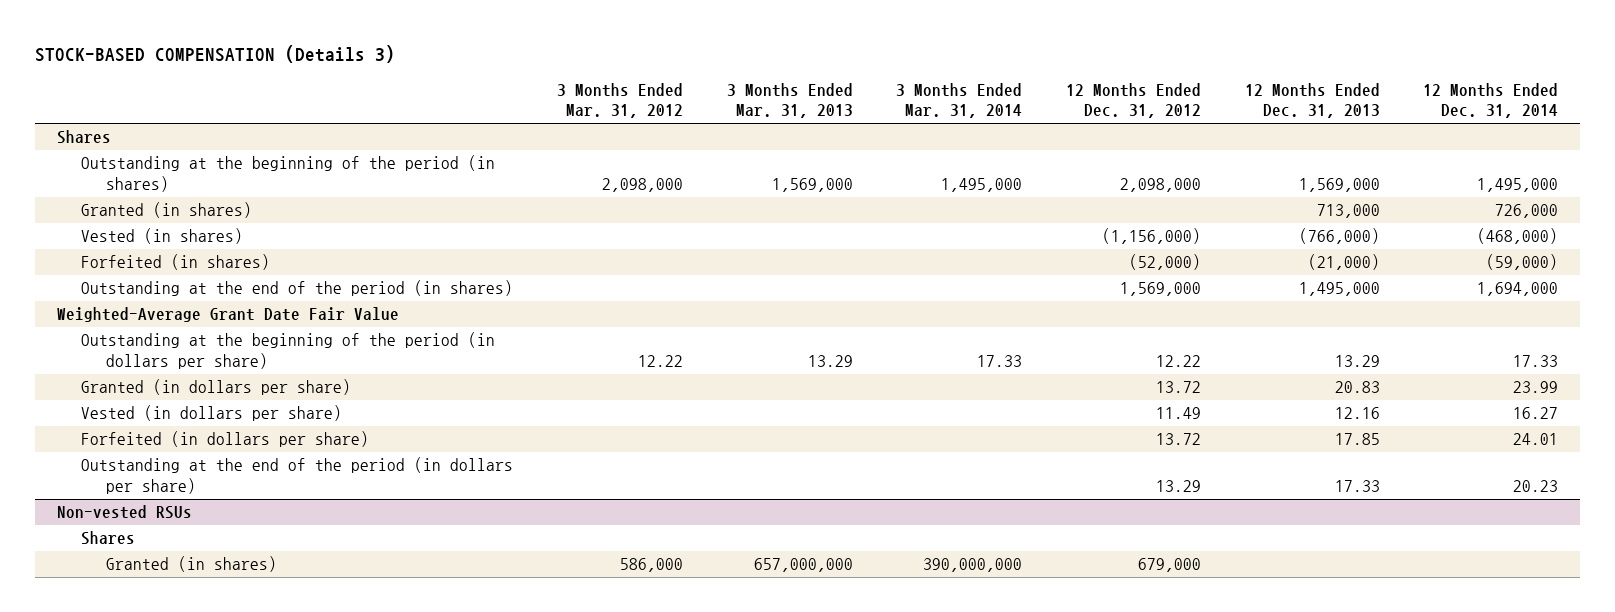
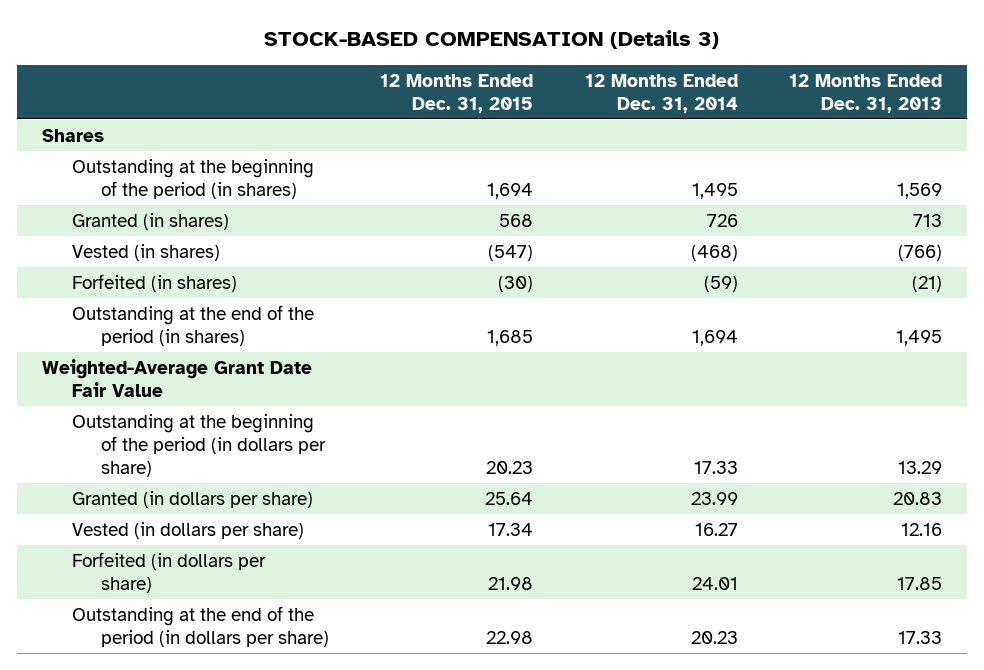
[557,82,684,119] 3 Months Ended Mar. 31, 2012 -> none
[726,82,853,119] 3 Months Ended Mar. 31, 2013 -> none
[896,82,1023,119] 3 Months Ended Mar. 31, 2014 -> none
[1066,82,1202,119] 12 Months Ended Dec. 31, 2012 -> none
none -> [380,73,534,113] 12 Months Ended Dec. 31, 2015
[1298,177,1380,192] 1,569,000 -> [896,183,942,200] 1,569
[1477,177,1559,192] 1,495,000 -> [691,183,738,200] 1,495
[1316,204,1380,219] 713,000 -> [912,213,942,227] 713
[1495,204,1559,219] 726,000 -> [706,213,738,227] 726
[1298,228,1380,245] (766,000) -> [897,244,942,261] (766)
[1477,228,1559,245] (468,000) -> [690,244,738,261] (468)
[1307,254,1380,271] (21,000) -> [911,275,942,292] (21)
[1486,254,1559,271] (59,000) -> [703,275,738,292] (59)
[1298,282,1380,297] 1,495,000 -> [895,330,942,347] 1,495
[1477,282,1559,297] 1,694,000 -> [691,330,738,347] 1,694
[56,505,192,520] Non-vested RSUs -> none
[81,531,136,546] Shares -> none
[106,556,278,573] Granted (in shares) -> none

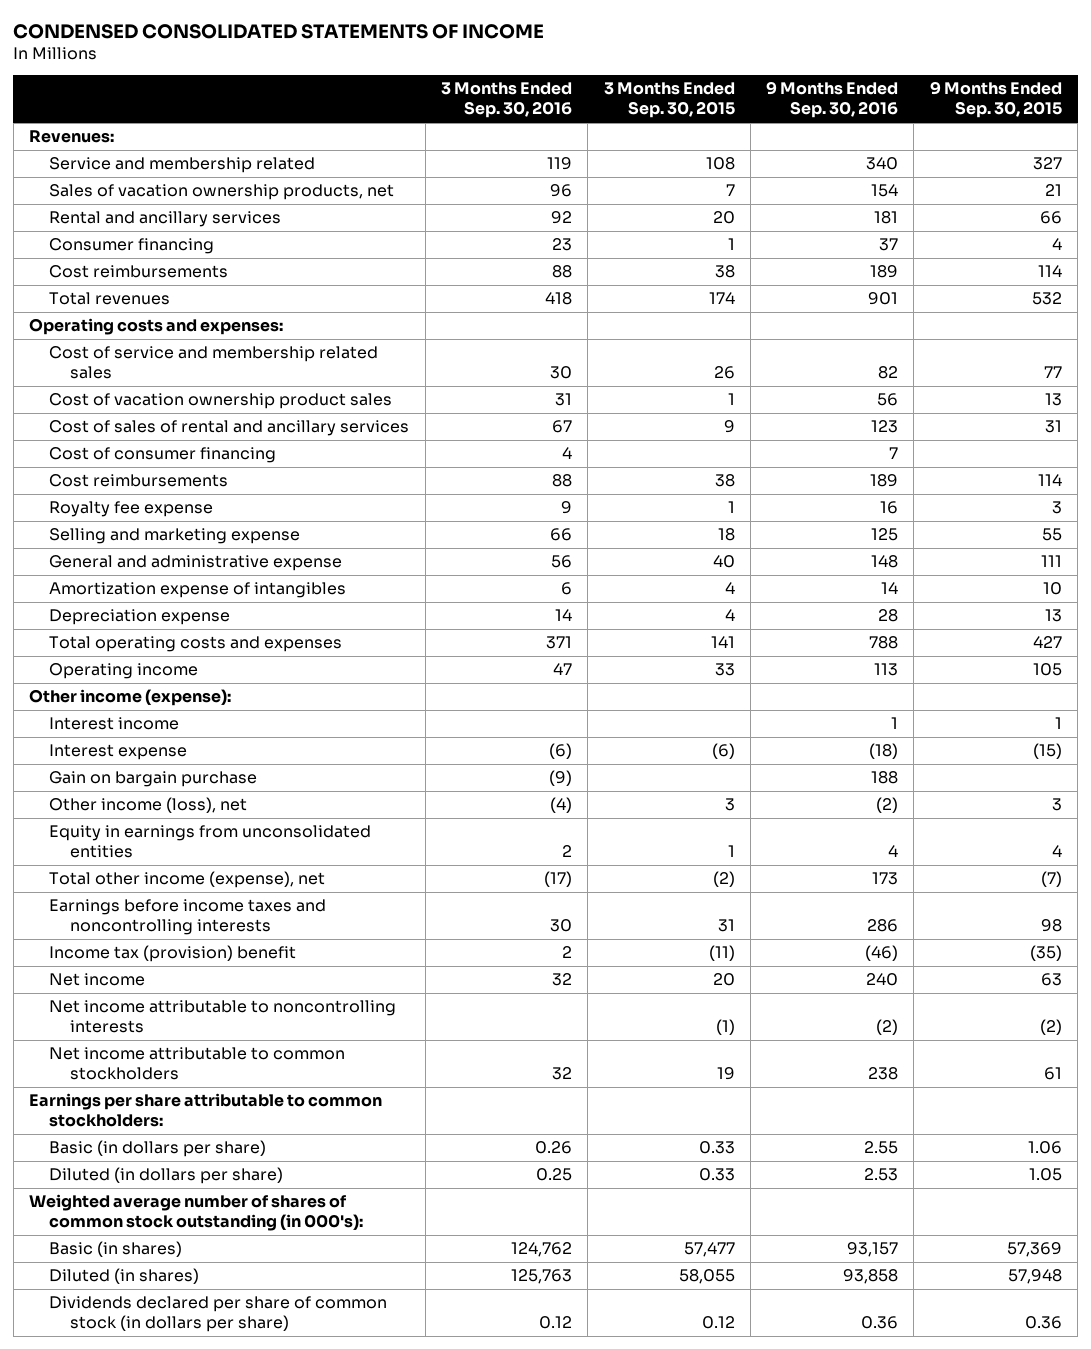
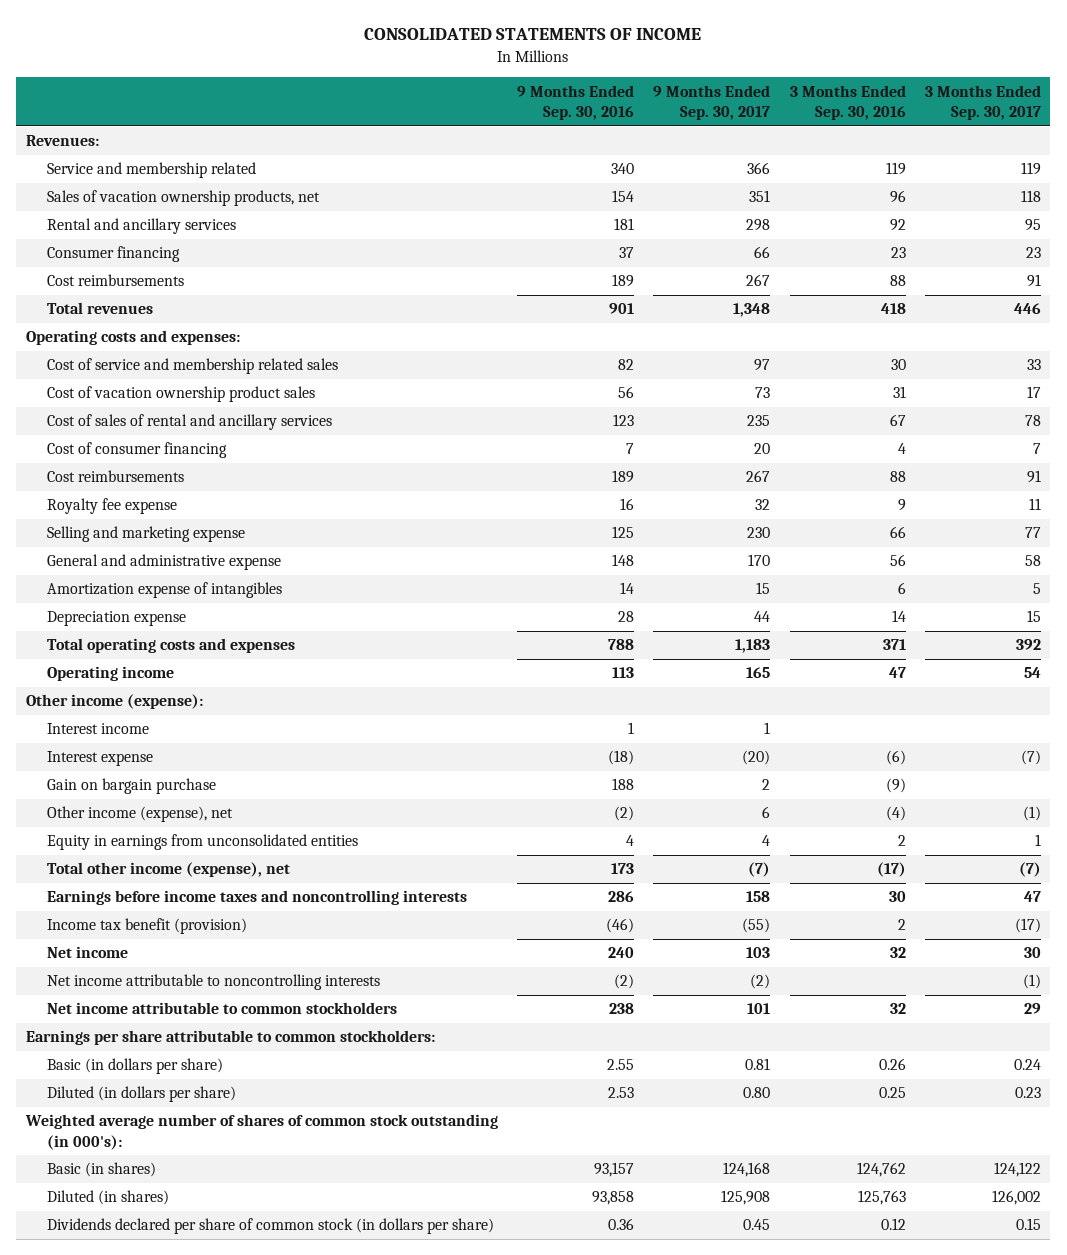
[13,23,545,39] CONDENSED CONSOLIDATED STATEMENTS OF INCOME -> [364,28,702,41] CONSOLIDATED STATEMENTS OF INCOME
[603,82,735,119] 3 Months Ended Sep. 30, 2015 -> none
[929,81,1062,119] 9 Months Ended Sep. 30, 2015 -> none
none -> [653,84,771,120] 9 Months Ended Sep. 30, 2017
none -> [924,84,1041,120] 3 Months Ended Sep. 30, 2017
[49,797,248,814] Other income (loss), net -> [47,806,234,823] Other income (expense), net
[49,945,297,963] Income tax (provision) benefit -> [47,918,248,935] Income tax benefit (provision)

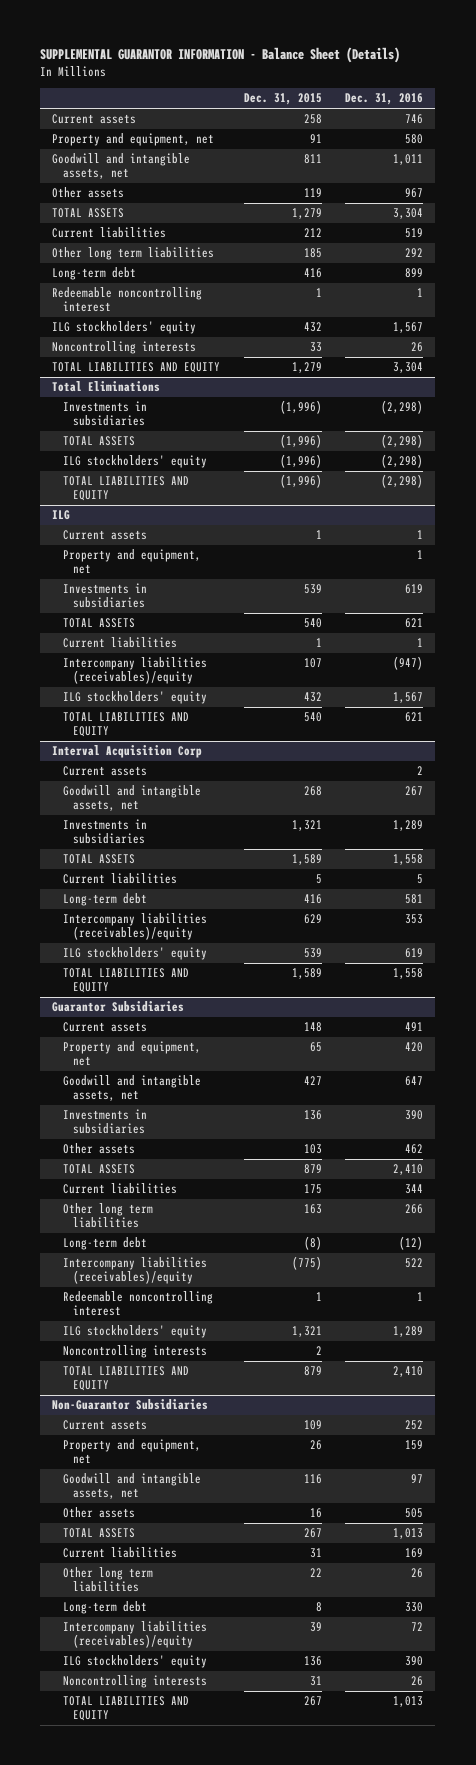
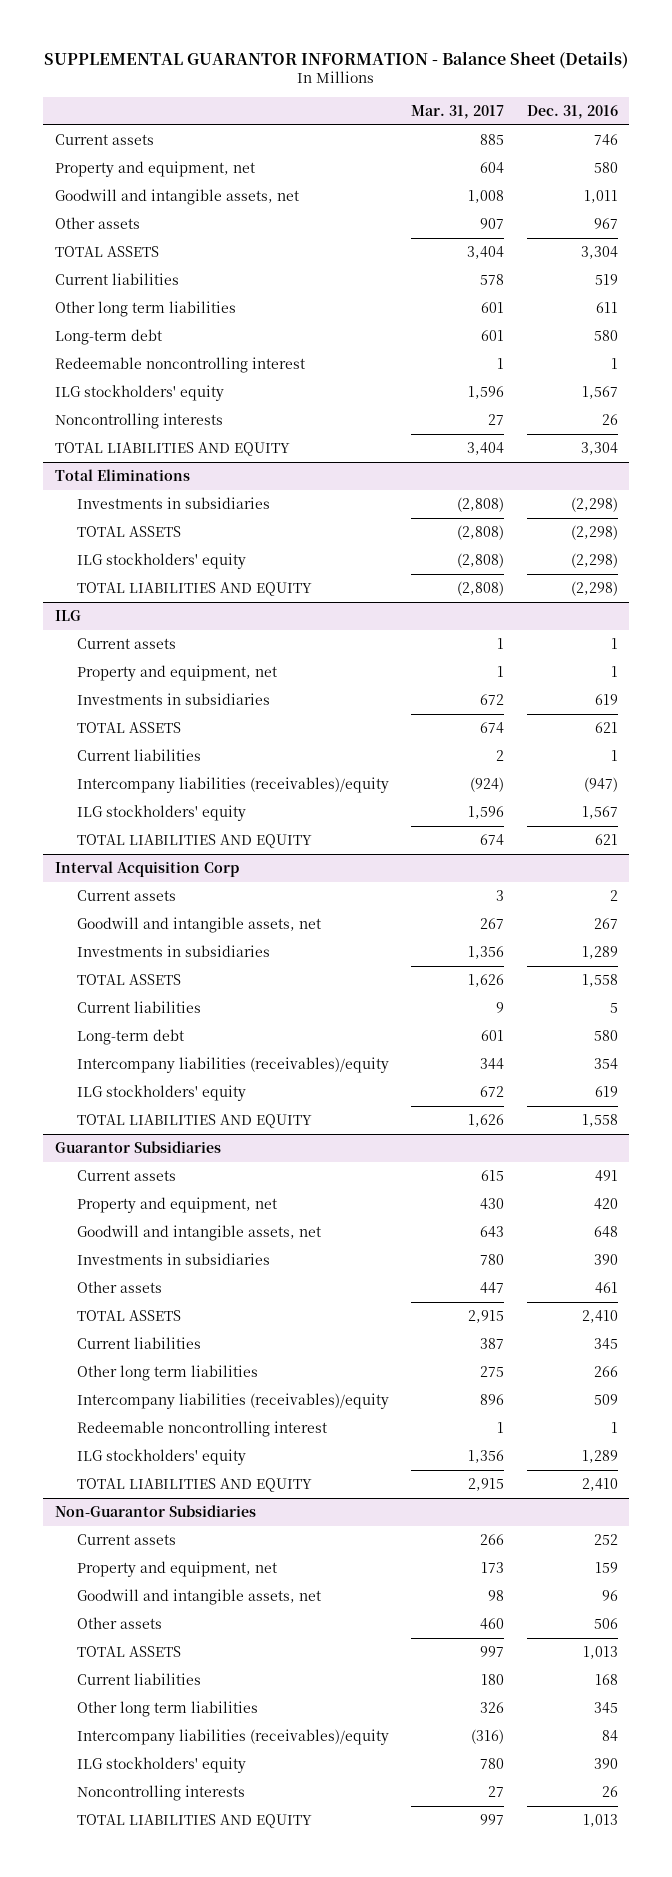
[243,93,322,106] Dec. 31, 2015 -> none
none -> [411,105,505,120] Mar. 31, 2017
[405,248,424,258] 292 -> [595,301,618,313] 611
[405,268,424,279] 899 -> [593,329,618,341] 580
[405,894,424,905] 581 -> [593,1029,618,1041] 580
[405,914,424,925] 353 -> [593,1057,618,1069] 354
[405,1076,424,1087] 647 -> [593,1225,618,1237] 648
[405,1144,424,1155] 462 -> [594,1281,618,1293] 461
[405,1184,424,1195] 344 -> [593,1337,618,1349] 345
[62,1237,147,1251] Long-term debt -> none
[405,1258,424,1269] 522 -> [593,1393,618,1405] 509
[62,1345,207,1359] Noncontrolling interests -> none
[411,1474,424,1484] 97 -> [601,1589,618,1601] 96
[405,1508,424,1519] 505 -> [593,1617,618,1629] 506
[62,1601,147,1615] Long-term debt -> none
[405,1548,424,1559] 169 -> [594,1673,618,1685] 168
[411,1568,424,1579] 26 -> [593,1701,618,1713] 345
[411,1622,424,1632] 72 -> [601,1729,618,1741] 84

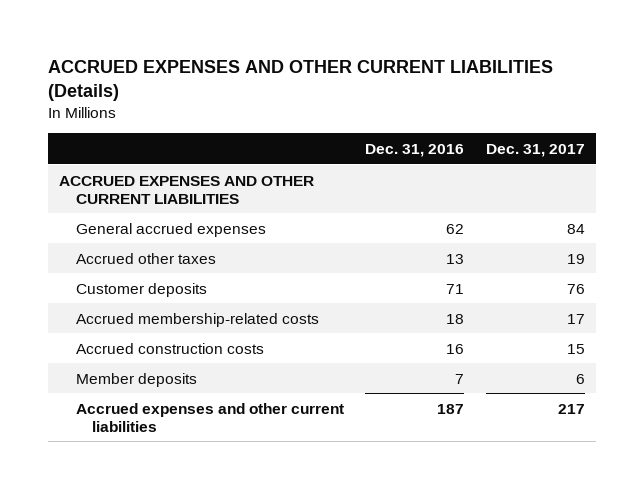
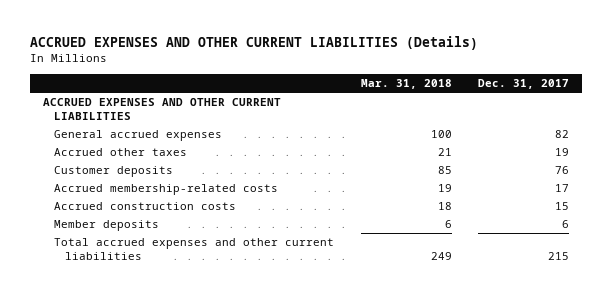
[365,144,465,158] Dec. 31, 2016 -> none
none -> [360,78,452,89] Mar. 31, 2018
[567,223,586,234] 84 -> [555,130,570,139] 82
[75,402,344,432] Accrued expenses and other current liabilities -> [53,238,334,260] Total accrued expenses and other current liabilities
[558,403,586,414] 217 -> [548,251,570,260] 215

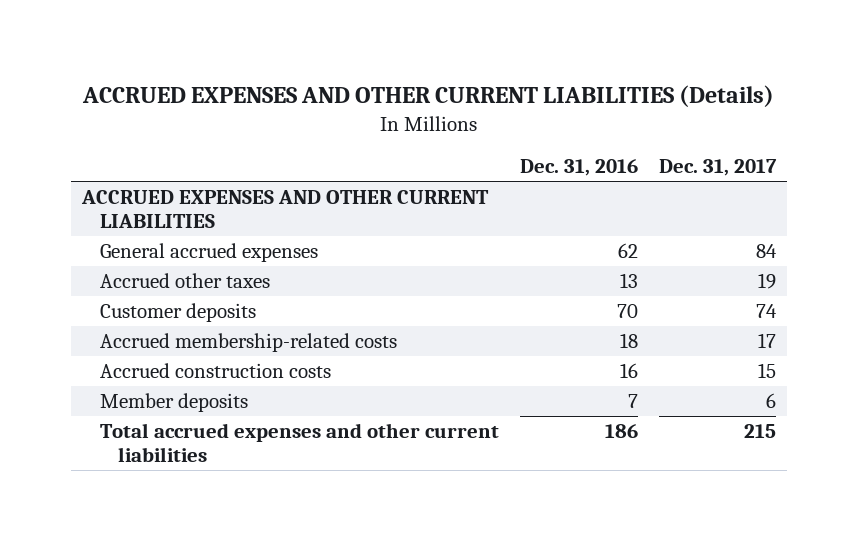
[360,78,452,89] Mar. 31, 2018 -> none
none -> [520,159,639,177] Dec. 31, 2016
[555,130,570,139] 82 -> [756,243,778,258] 84
[555,166,570,175] 76 -> [756,303,778,318] 74

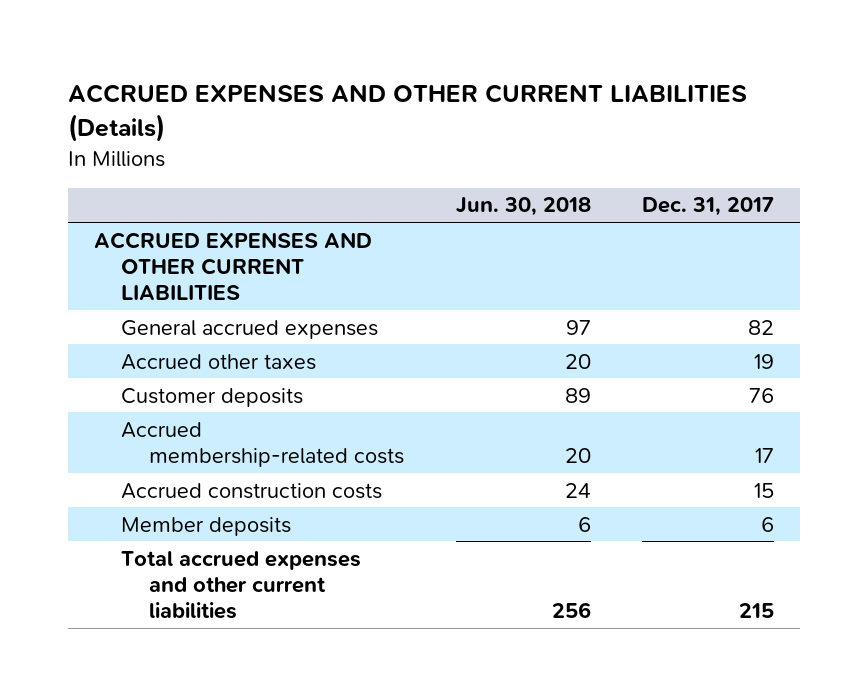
[520,159,639,177] Dec. 31, 2016 -> none
none -> [455,197,591,217] Jun. 30, 2018
[756,243,778,258] 84 -> [748,319,775,335] 82
[756,303,778,318] 74 -> [749,387,775,403] 76

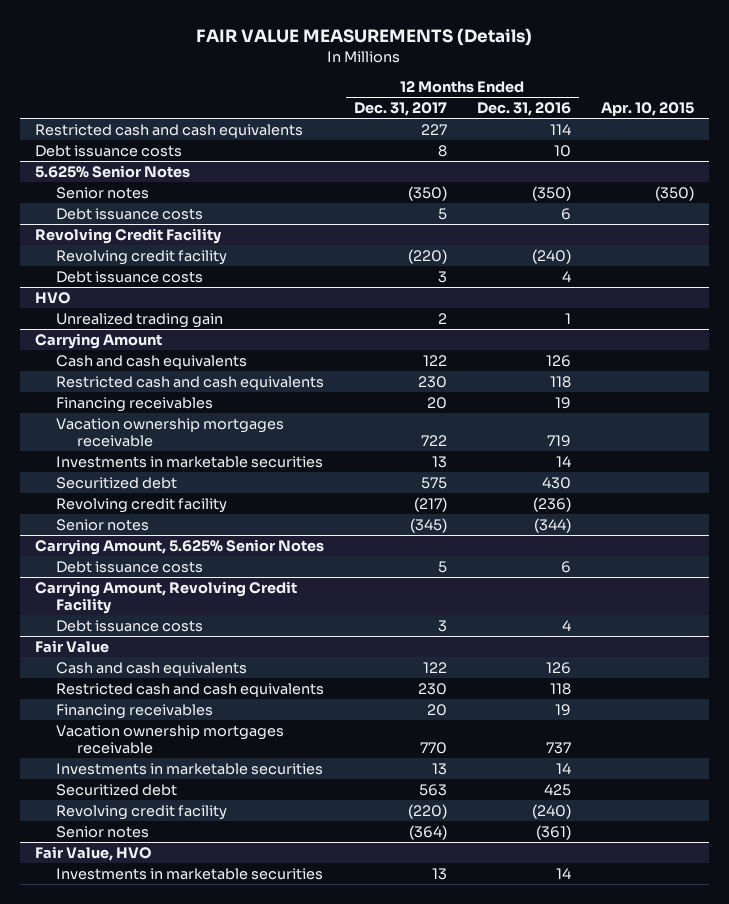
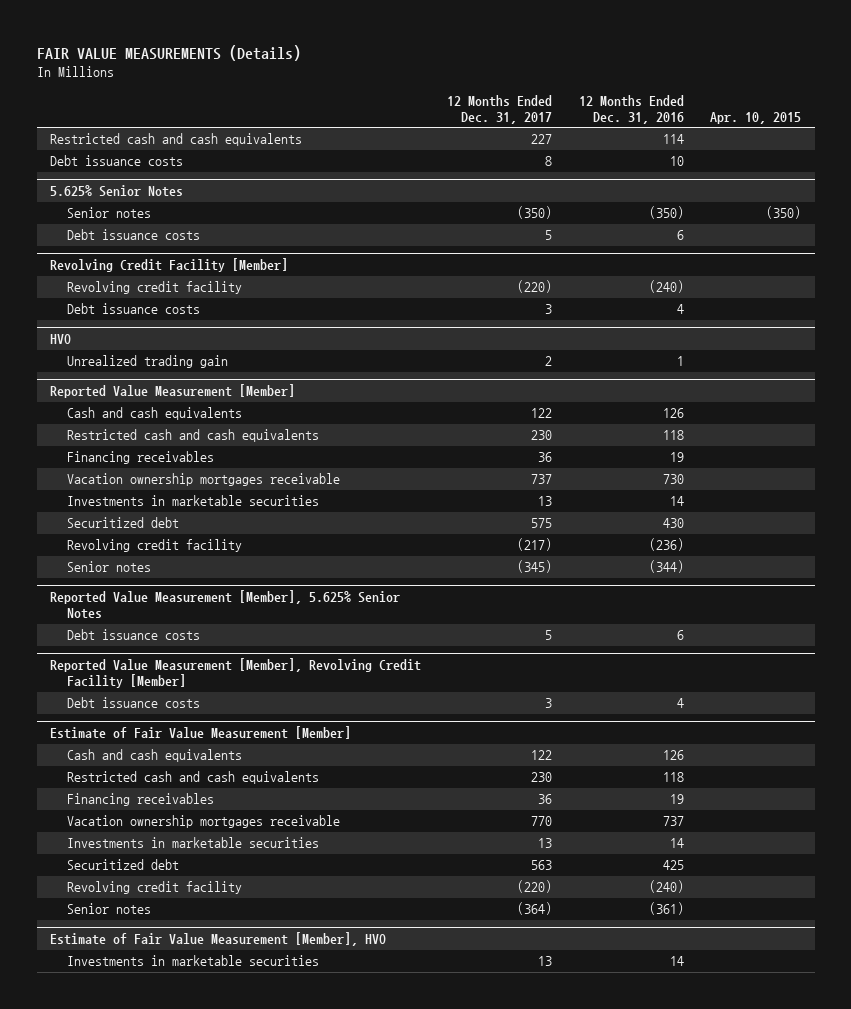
[34,227,222,244] Revolving Credit Facility -> [49,258,288,273] Revolving Credit Facility [Member]
[34,332,162,349] Carrying Amount -> [49,384,295,399] Reported Value Measurement [Member]
[426,396,447,409] 20 -> [538,452,553,463] 36
[420,434,447,446] 722 -> [531,474,553,485] 737
[547,434,572,447] 719 -> [662,474,684,485] 730
[34,538,324,555] Carrying Amount, 5.625% Senior Notes -> none
none -> [49,590,400,619] Reported Value Measurement [Member], 5.625% Senior Notes
[34,580,297,614] Carrying Amount, Revolving Credit Facility -> none
none -> [49,658,421,688] Reported Value Measurement [Member], Revolving Credit Facility [Member]
[34,639,109,653] Fair Value -> [49,726,351,740] Estimate of Fair Value Measurement [Member]
[426,703,447,716] 20 -> [538,794,553,805] 36
[34,845,152,861] Fair Value, HVO -> none
none -> [49,932,386,947] Estimate of Fair Value Measurement [Member], HVO

